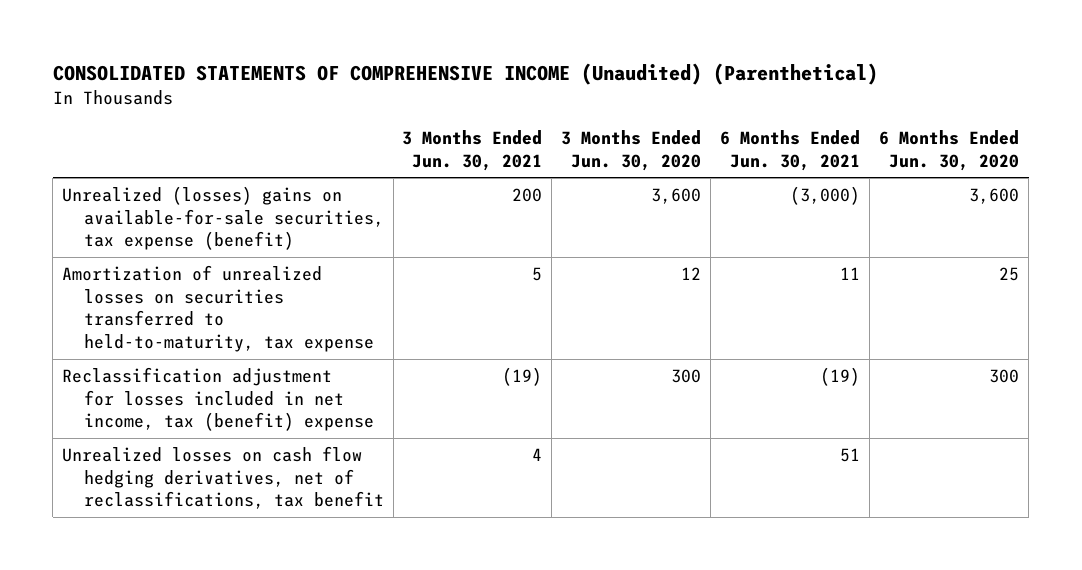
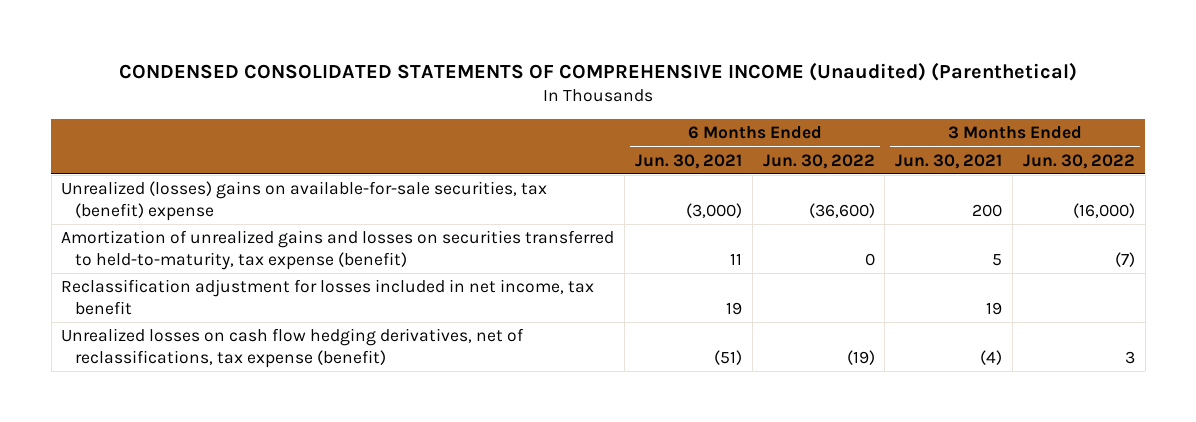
[52,63,878,86] CONSOLIDATED STATEMENTS OF COMPREHENSIVE INCOME (Unaudited) (Parenthetical) -> [119,61,1078,81] CONDENSED CONSOLIDATED STATEMENTS OF COMPREHENSIVE INCOME (Unaudited) (Parenthetical)
[561,130,702,171] 3 Months Ended Jun. 30, 2020 -> none
[879,130,1020,171] 6 Months Ended Jun. 30, 2020 -> none
none -> [762,153,875,169] Jun. 30, 2022
none -> [1022,153,1135,169] Jun. 30, 2022
[62,185,384,251] Unrealized (losses) gains on available-for-sale securities, tax expense (benefit) -> [61,181,548,221] Unrealized (losses) gains on available-for-sale securities, tax (benefit) expense
[62,264,374,353] Amortization of unrealized losses on securities transferred to held-to-maturity, tax expense -> [61,230,615,270] Amortization of unrealized gains and losses on securities transferred to held-to-maturity, tax expense (benefit)
[62,366,374,432] Reclassification adjustment for losses included in net income, tax (benefit) expense -> [61,279,595,315] Reclassification adjustment for losses included in net income, tax benefit
[502,366,543,386] (19) -> [986,301,1003,315] 19
[820,366,861,386] (19) -> [725,301,742,315] 19
[62,445,384,510] Unrealized losses on cash flow hedging derivatives, net of reclassifications, tax benefit -> [61,328,525,368] Unrealized losses on cash flow hedging derivatives, net of reclassifications, tax expense (benefit)
[532,447,543,461] 4 -> [980,349,1003,365] (4)
[840,447,861,462] 51 -> [713,349,742,365] (51)

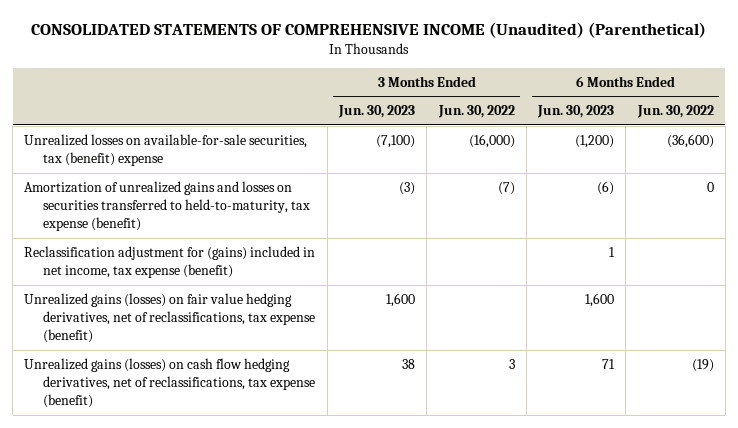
[119,61,1078,81] CONDENSED CONSOLIDATED STATEMENTS OF COMPREHENSIVE INCOME (Unaudited) (Parenthetical) -> [31,21,707,38] CONSOLIDATED STATEMENTS OF COMPREHENSIVE INCOME (Unaudited) (Parenthetical)
[634,153,742,169] Jun. 30, 2021 -> none
[895,153,1003,169] Jun. 30, 2021 -> none
none -> [337,105,415,119] Jun. 30, 2023
none -> [537,105,615,119] Jun. 30, 2023
[61,181,548,221] Unrealized (losses) gains on available-for-sale securities, tax (benefit) expense -> [24,134,308,167] Unrealized losses on available-for-sale securities, tax (benefit) expense
[61,279,595,315] Reclassification adjustment for losses included in net income, tax benefit -> [24,246,316,279] Reclassification adjustment for (gains) included in net income, tax expense (benefit)
none -> [24,293,316,344] Unrealized gains (losses) on fair value hedging derivatives, net of reclassifications, tax expense (benefit)
[61,328,525,368] Unrealized losses on cash flow hedging derivatives, net of reclassifications, tax expense (benefit) -> [24,358,316,409] Unrealized gains (losses) on cash flow hedging derivatives, net of reclassifications, tax expense (benefit)

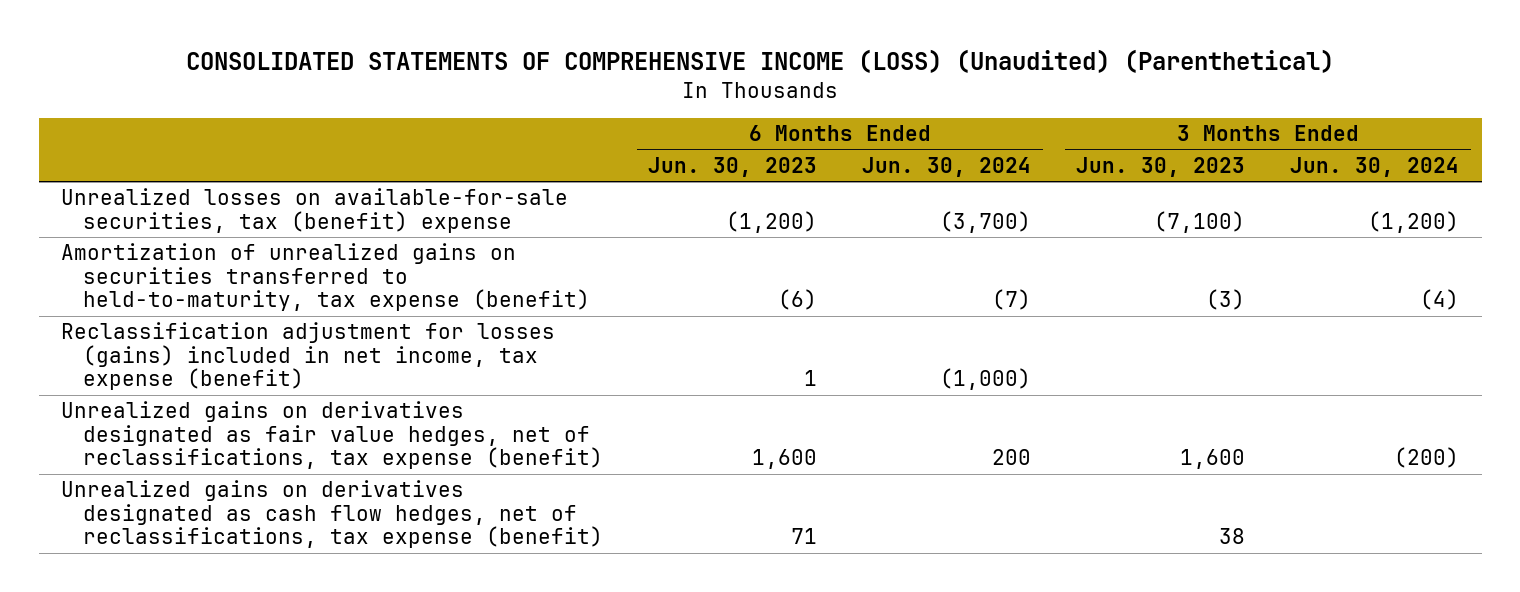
[31,21,707,38] CONSOLIDATED STATEMENTS OF COMPREHENSIVE INCOME (Unaudited) (Parenthetical) -> [186,49,1335,74] CONSOLIDATED STATEMENTS OF COMPREHENSIVE INCOME (LOSS) (Unaudited) (Parenthetical)
[437,105,515,119] Jun. 30, 2022 -> none
[636,105,714,119] Jun. 30, 2022 -> none
none -> [862,157,1032,178] Jun. 30, 2024
none -> [1290,157,1460,178] Jun. 30, 2024
[24,181,311,232] Amortization of unrealized gains and losses on securities transferred to held-to-maturity, tax expense (benefit) -> [61,243,591,312] Amortization of unrealized gains on securities transferred to held-to-maturity, tax expense (benefit)
[24,246,316,279] Reclassification adjustment for (gains) included in net income, tax expense (benefit) -> [61,322,556,391] Reclassification adjustment for losses (gains) included in net income, tax expense (benefit)
[24,293,316,344] Unrealized gains (losses) on fair value hedging derivatives, net of reclassifications, tax expense (benefit) -> [61,401,604,470] Unrealized gains on derivatives designated as fair value hedges, net of reclassifications, tax expense (benefit)
[24,358,316,409] Unrealized gains (losses) on cash flow hedging derivatives, net of reclassifications, tax expense (benefit) -> [61,480,604,549] Unrealized gains on derivatives designated as cash flow hedges, net of reclassifications, tax expense (benefit)

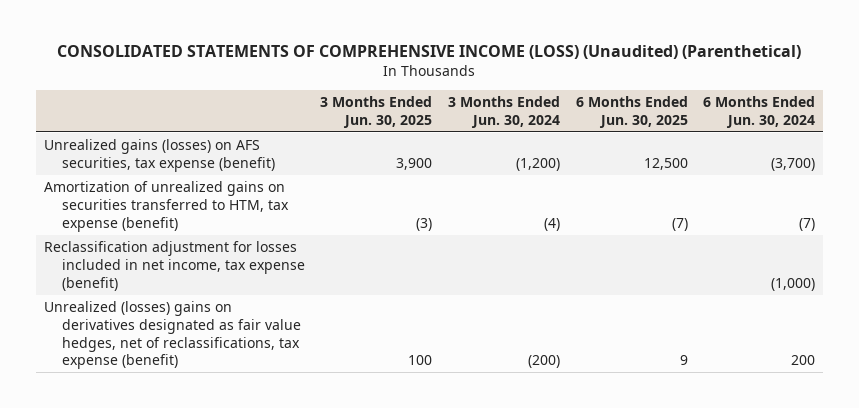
[648,157,818,178] Jun. 30, 2023 -> none
[1076,157,1246,178] Jun. 30, 2023 -> none
none -> [320,96,433,128] 3 Months Ended Jun. 30, 2025
none -> [575,96,688,128] 6 Months Ended Jun. 30, 2025
[61,480,604,549] Unrealized gains on derivatives designated as cash flow hedges, net of reclassifications, tax expense (benefit) -> none
[61,188,569,233] Unrealized losses on available-for-sale securities, tax (benefit) expense -> [43,139,275,172] Unrealized gains (losses) on AFS securities, tax expense (benefit)
[61,243,591,312] Amortization of unrealized gains on securities transferred to held-to-maturity, tax expense (benefit) -> [43,181,289,232] Amortization of unrealized gains on securities transferred to HTM, tax expense (benefit)
[61,322,556,391] Reclassification adjustment for losses (gains) included in net income, tax expense (benefit) -> [43,241,305,291] Reclassification adjustment for losses included in net income, tax expense (benefit)
[61,401,604,470] Unrealized gains on derivatives designated as fair value hedges, net of reclassifications, tax expense (benefit) -> [43,301,301,370] Unrealized (losses) gains on derivatives designated as fair value hedges, net of reclassifications, tax expense (benefit)

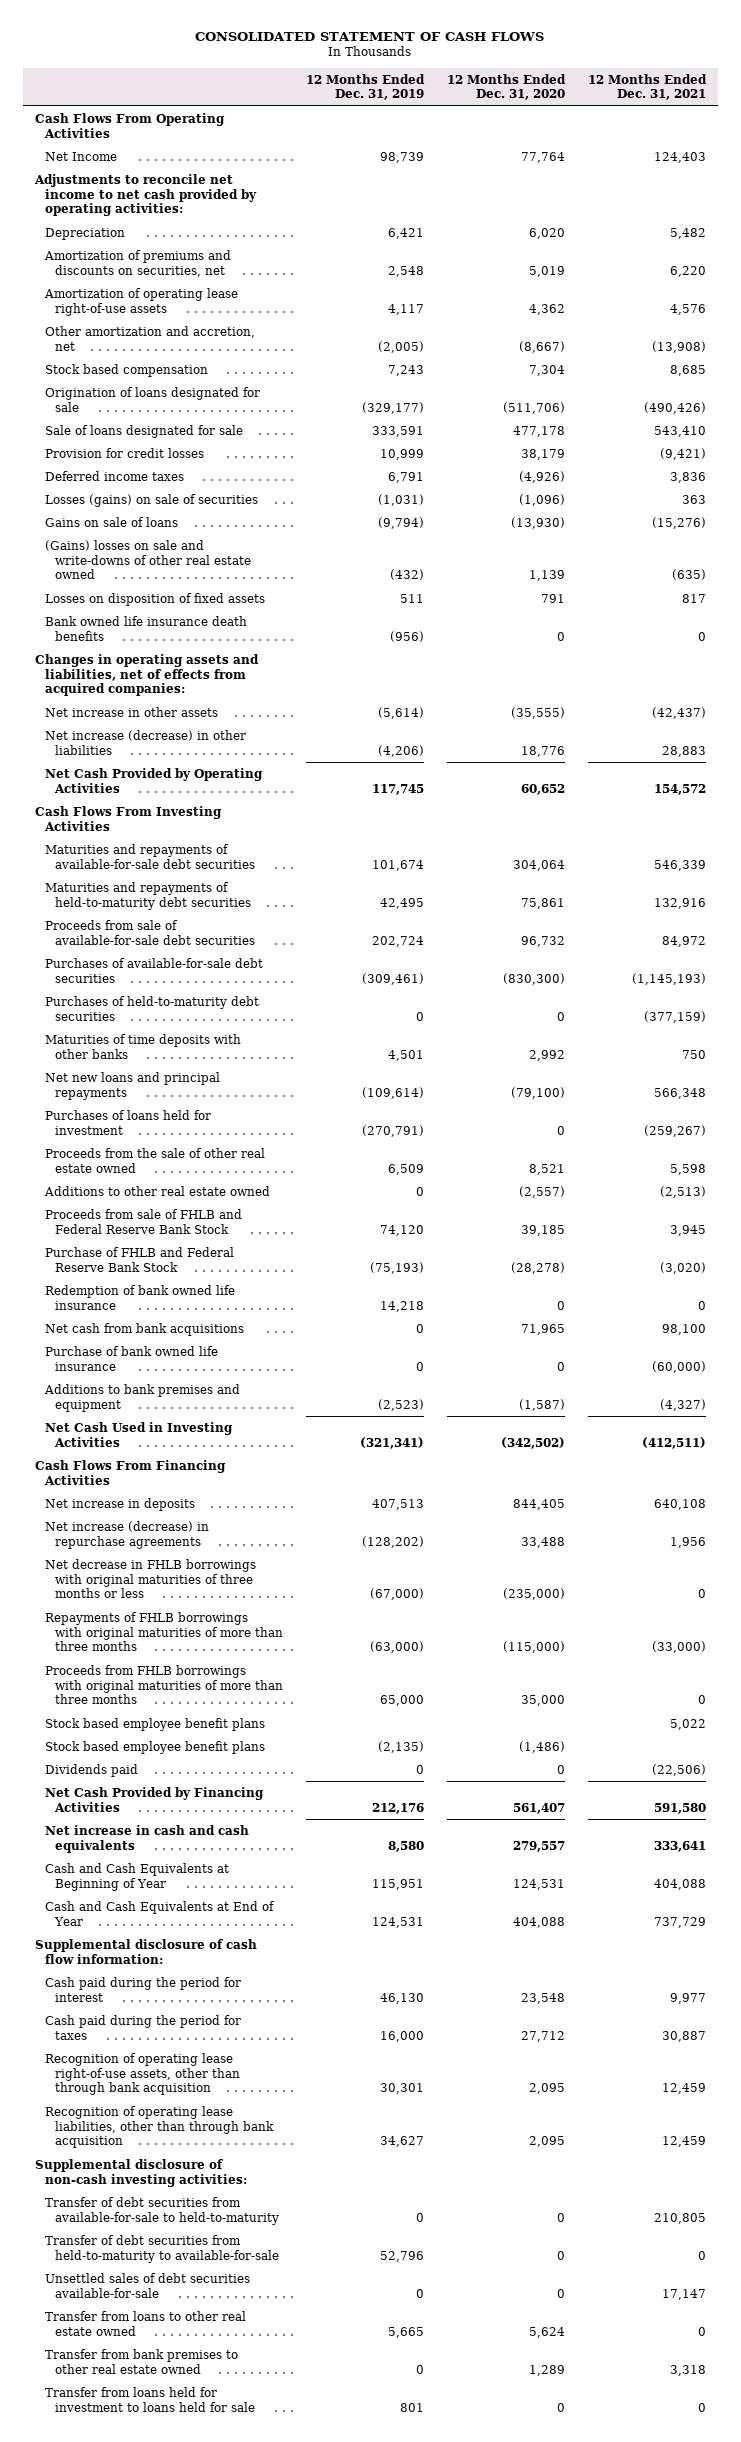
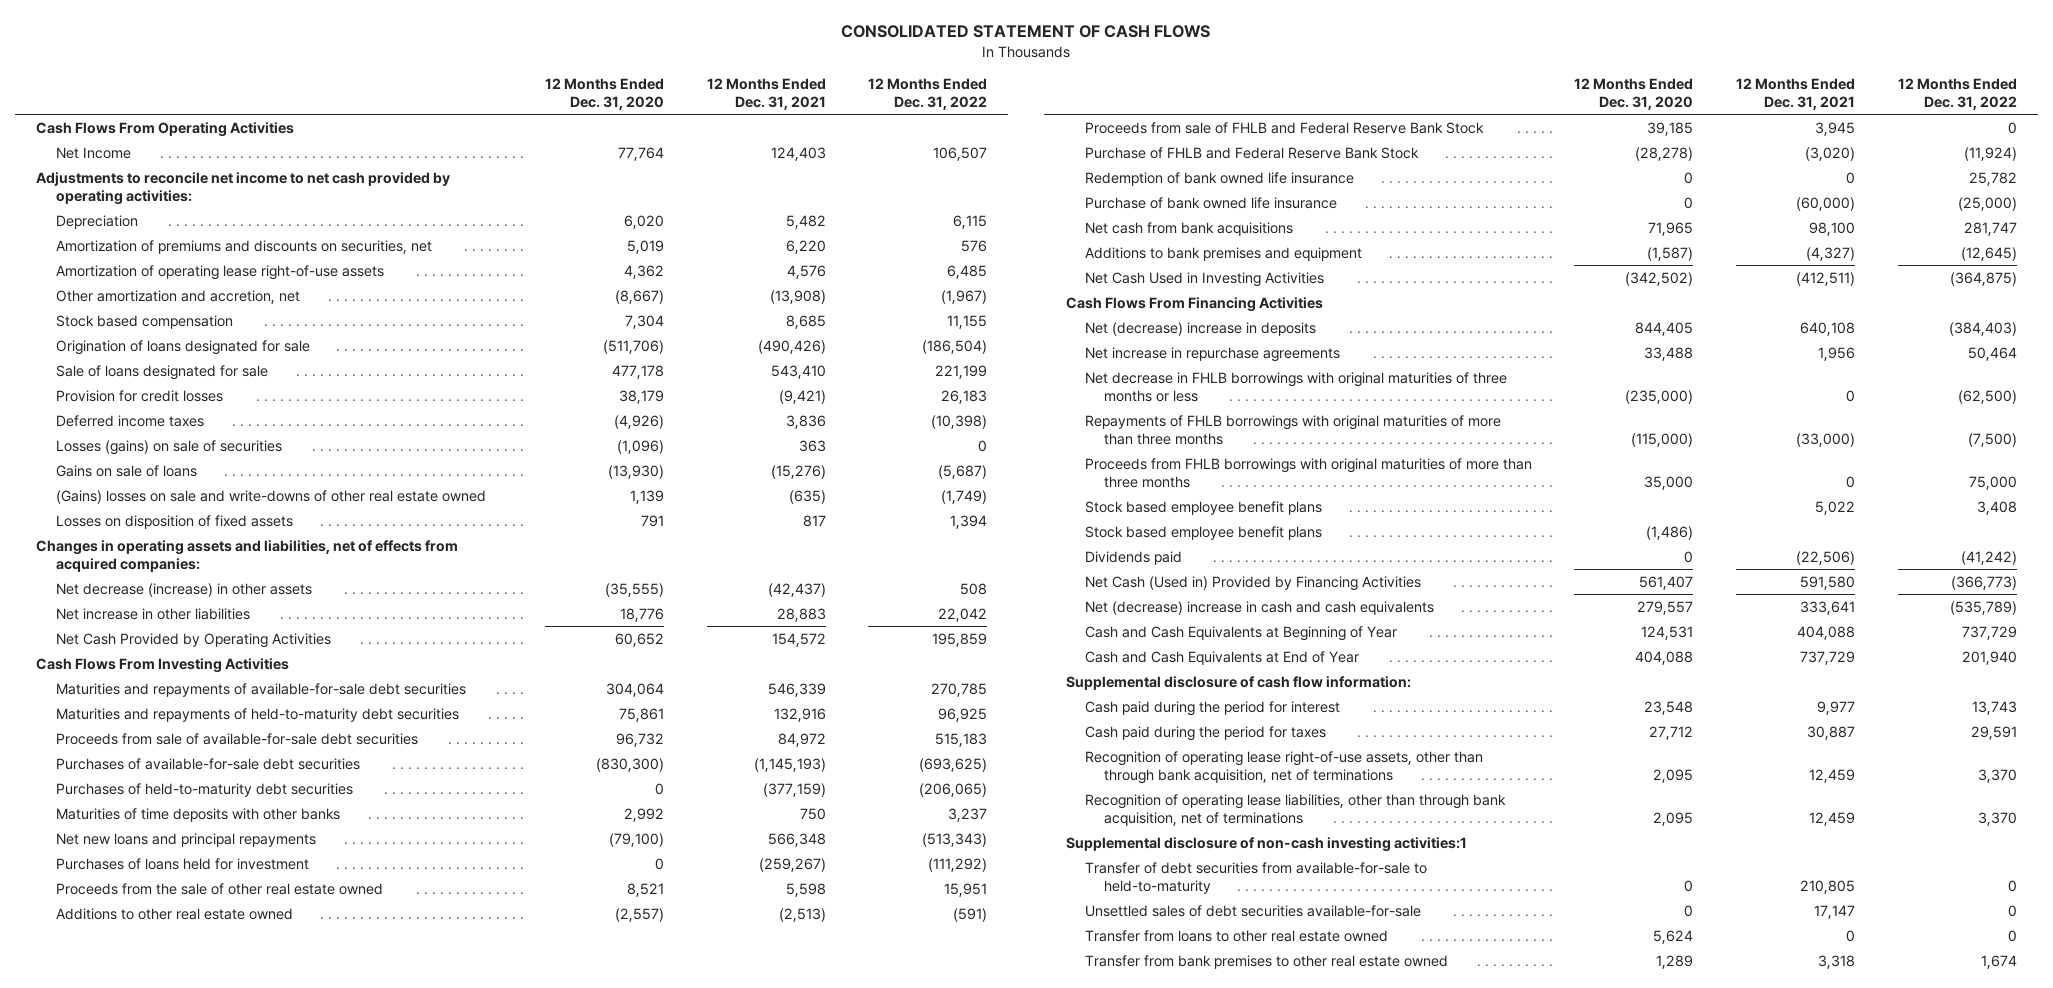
[305,73,425,101] 12 Months Ended Dec. 31, 2019 -> none
none -> [868,77,988,111] 12 Months Ended Dec. 31, 2022
[44,615,247,641] Bank owned life insurance death benefits -> none
[44,706,218,717] Net increase in other assets -> [55,582,312,597] Net decrease (increase) in other assets
[44,729,246,755] Net increase (decrease) in other liabilities -> [55,607,250,620] Net increase in other liabilities
[44,1322,244,1336] Net cash from bank acquisitions -> [1084,221,1293,236] Net cash from bank acquisitions
[44,1497,195,1511] Net increase in deposits -> [1084,321,1316,336] Net (decrease) increase in deposits
[44,1520,209,1549] Net increase (decrease) in repurchase agreements -> [1084,346,1340,362] Net increase in repurchase agreements
[44,1786,264,1812] Net Cash Provided by Financing Activities -> [1084,575,1421,591] Net Cash (Used in) Provided by Financing Activities
[44,1824,249,1853] Net increase in cash and cash equivalents -> [1084,600,1434,615] Net (decrease) increase in cash and cash equivalents
[44,2052,240,2096] Recognition of operating lease right-of-use assets, other than through bank acquisition -> [1084,750,1483,784] Recognition of operating lease right-of-use assets, other than through bank acquisition, net of terminations
[44,2105,274,2149] Recognition of operating lease liabilities, other than through bank acquisition -> [1084,793,1506,826] Recognition of operating lease liabilities, other than through bank acquisition, net of terminations
[34,2158,247,2187] Supplemental disclosure of non-cash investing activities: -> [1065,836,1467,852] Supplemental disclosure of non-cash investing activities:1
[44,2234,279,2263] Transfer of debt securities from held-to-maturity to available-for-sale -> none
[44,2386,255,2412] Transfer from loans held for investment to loans held for sale -> none

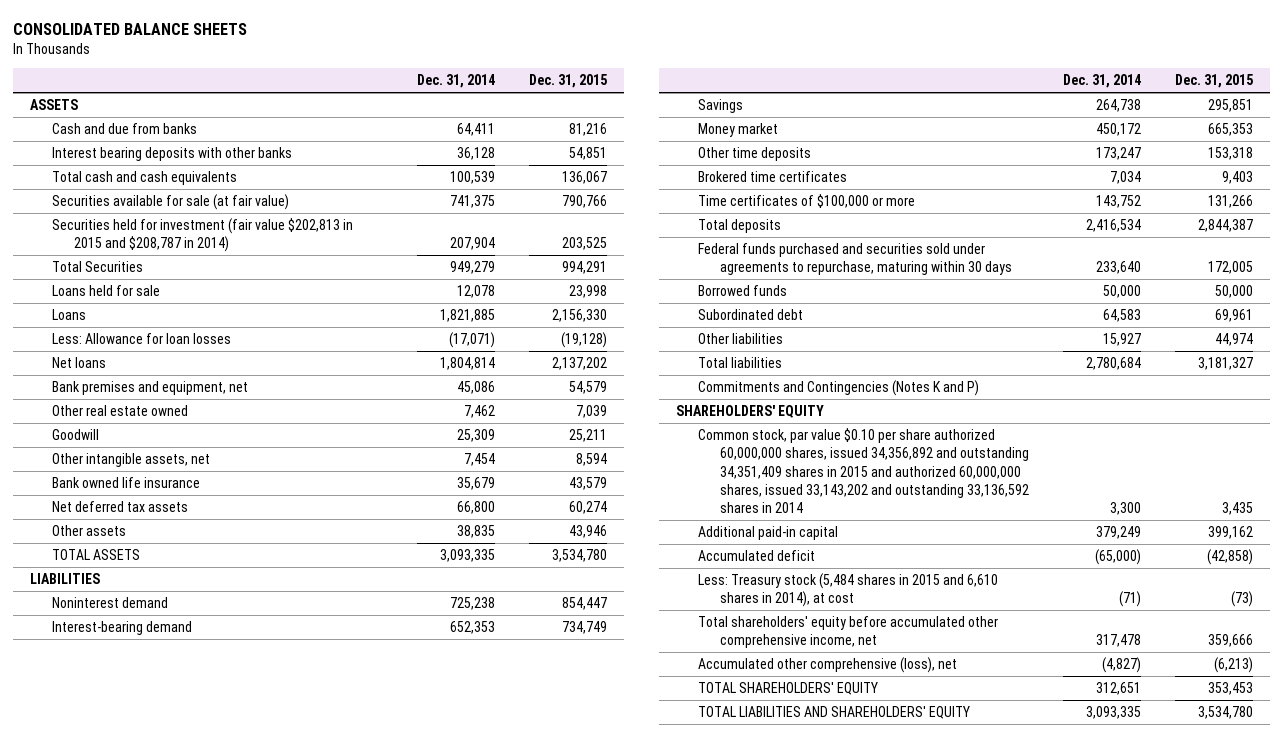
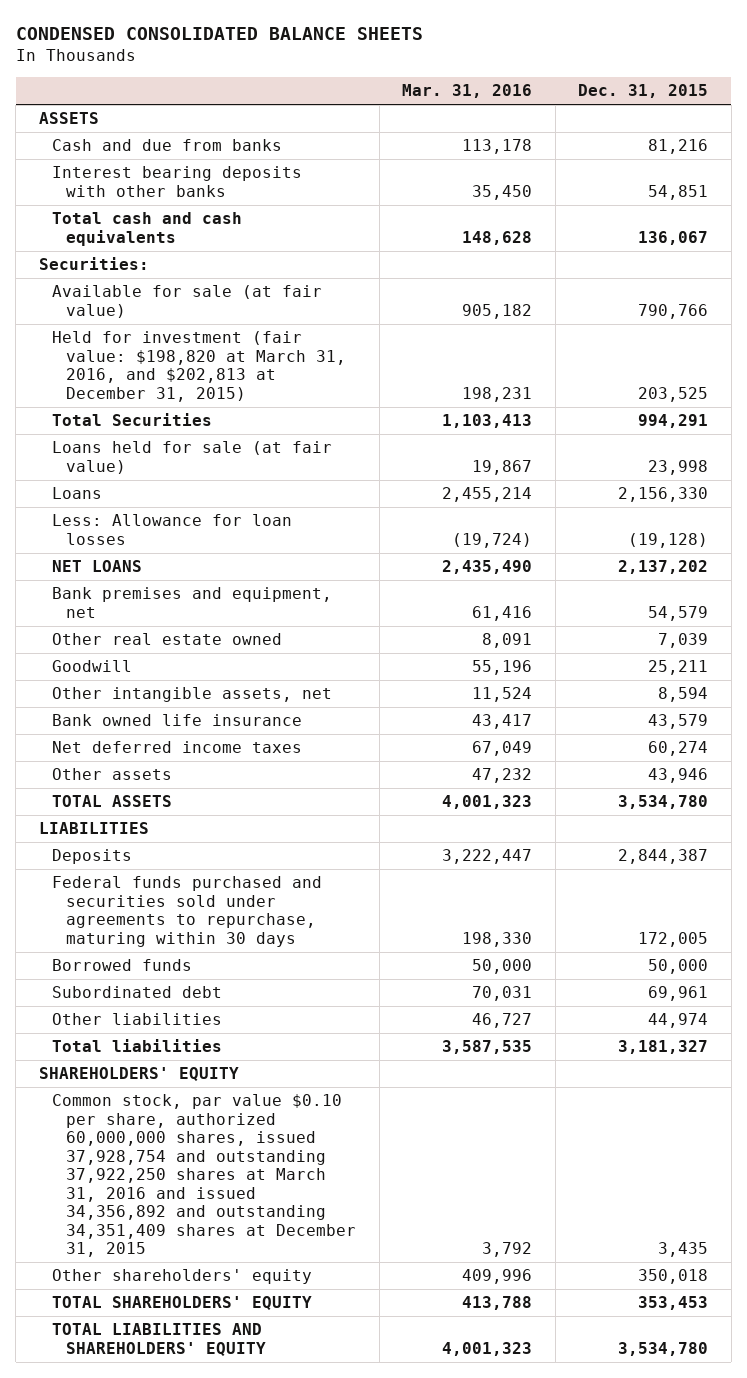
[12,22,247,35] CONSOLIDATED BALANCE SHEETS -> [15,26,423,40] CONDENSED CONSOLIDATED BALANCE SHEETS
[416,74,495,89] Dec. 31, 2014 -> none
none -> [402,84,533,99] Mar. 31, 2016
none -> [38,257,149,271] Securities:
[52,194,290,211] Securities available for sale (at fair value) -> [52,285,323,318] Available for sale (at fair value)
[52,218,354,253] Securities held for investment (fair value $202,813 in 2015 and $208,787 in 2014) -> [52,331,347,402] Held for investment (fair value: $198,820 at March 31, 2016, and $202,813 at December 31, 2015)
[52,285,161,297] Loans held for sale -> [52,441,333,474] Loans held for sale (at fair value)
[52,357,107,369] Net loans -> [52,560,143,573] NET LOANS
[52,501,189,513] Net deferred tax assets -> [52,741,303,754] Net deferred income taxes
[52,597,169,609] Noninterest demand -> none
[52,621,193,636] Interest-bearing demand -> none
[697,99,743,114] Savings -> none
[697,123,778,138] Money market -> none
[697,147,811,162] Other time deposits -> none
[697,171,847,183] Brokered time certificates -> none
[697,194,915,209] Time certificates of $100,000 or more -> none
[697,219,781,234] Total deposits -> [52,849,133,865] Deposits
[697,380,979,397] Commitments and Contingencies (Notes K and P) -> none
[697,526,838,541] Additional paid-in capital -> none
[697,550,815,562] Accumulated deficit -> none
[697,573,998,608] Less: Treasury stock (5,484 shares in 2015 and 6,610 shares in 2014), at cost -> none
[697,616,998,649] Total shareholders' equity before accumulated other comprehensive income, net -> none
[697,657,957,674] Accumulated other comprehensive (loss), net -> none
[697,428,1030,514] Common stock, par value $0.10 per share authorized 60,000,000 shares, issued 34,356,892 and outstanding 34,351,409 shares in 2015 and authorized 60,000,000 shares, issued 33,143,202 and outstanding 33,136,592 shares in 2014 -> [52,1094,357,1258] Common stock, par value $0.10 per share, authorized 60,000,000 shares, issued 37,928,754 and outstanding 37,922,250 shares at March 31, 2016 and issued 34,356,892 and outstanding 34,351,409 shares at December 31, 2015
none -> [52,1269,313,1285] Other shareholders' equity

